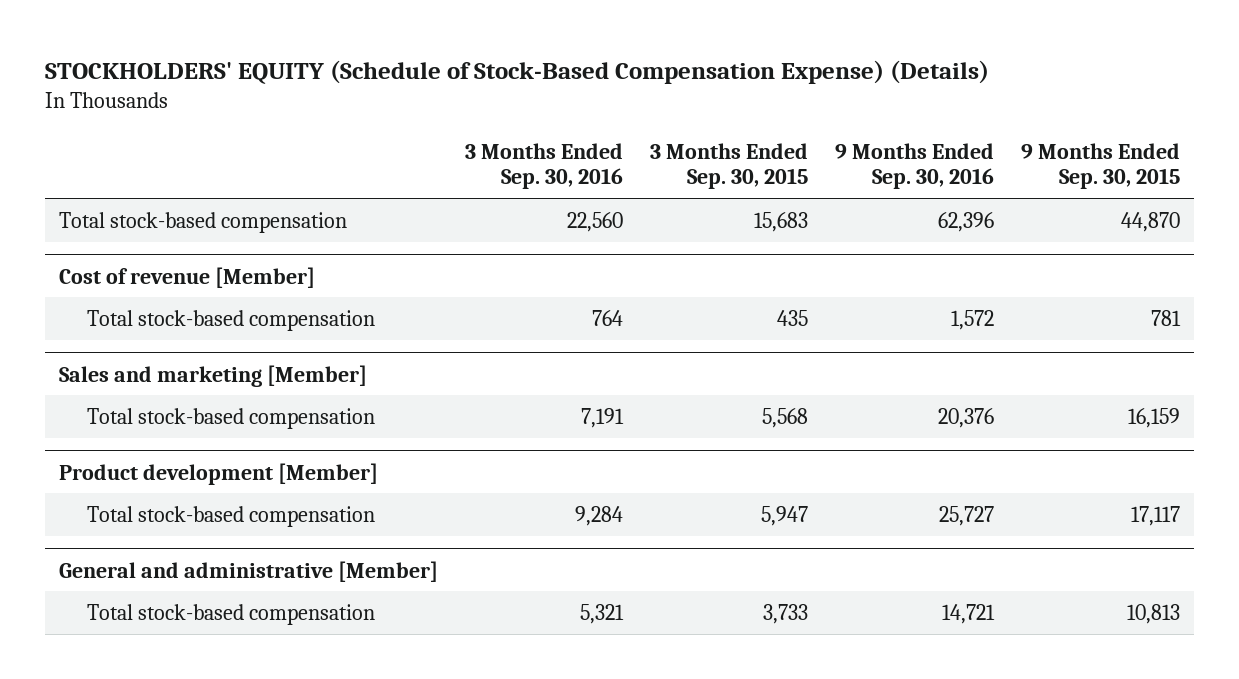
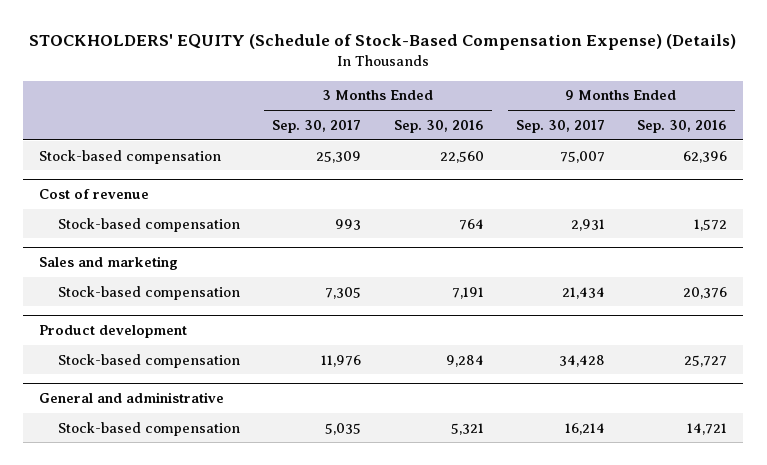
[649,142,808,190] 3 Months Ended Sep. 30, 2015 -> none
[1021,142,1181,190] 9 Months Ended Sep. 30, 2015 -> none
none -> [272,119,362,133] Sep. 30, 2017
none -> [515,119,605,133] Sep. 30, 2017
[58,211,347,233] Total stock-based compensation -> [39,149,222,164] Stock-based compensation
[58,266,315,288] Cost of revenue [Member] -> [39,188,150,199] Cost of revenue
[86,309,375,331] Total stock-based compensation -> [57,217,240,232] Stock-based compensation
[58,364,367,387] Sales and marketing [Member] -> [39,255,179,270] Sales and marketing
[86,407,375,429] Total stock-based compensation -> [57,285,240,300] Stock-based compensation
[58,462,378,485] Product development [Member] -> [39,324,188,338] Product development
[86,505,375,527] Total stock-based compensation -> [57,353,240,368] Stock-based compensation
[58,560,438,582] General and administrative [Member] -> [39,391,225,403] General and administrative
[86,603,375,625] Total stock-based compensation -> [57,421,240,436] Stock-based compensation

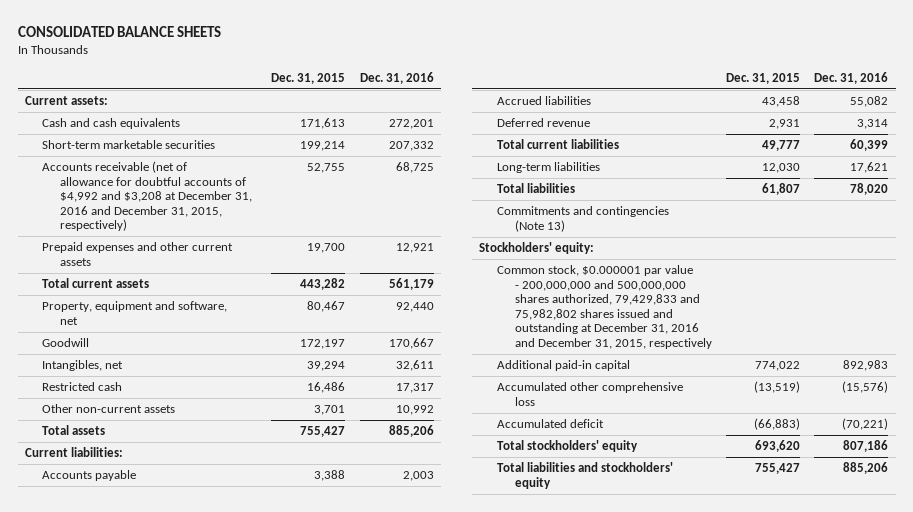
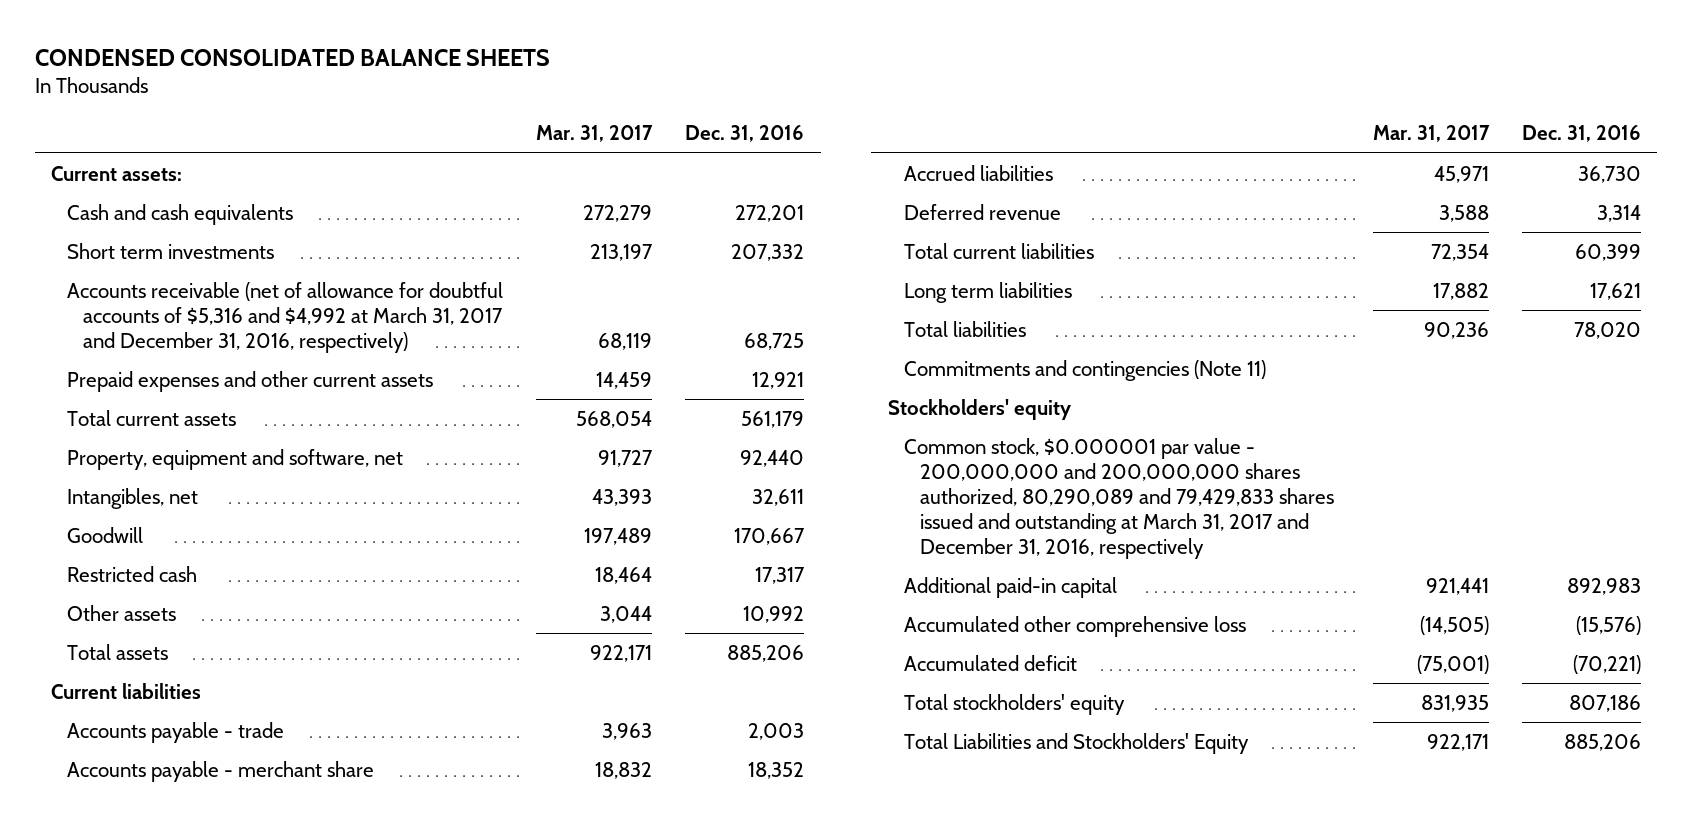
[17,26,221,38] CONSOLIDATED BALANCE SHEETS -> [34,49,550,67] CONDENSED CONSOLIDATED BALANCE SHEETS
[271,72,346,84] Dec. 31, 2015 -> none
none -> [536,125,654,143] Mar. 31, 2017
[42,140,216,150] Short-term marketable securities -> [67,242,275,259] Short term investments
[42,161,253,232] Accounts receivable (net of allowance for doubtful accounts of $4,992 and $3,208 at December 31, 2016 and December 31, 2015, respectively) -> [67,281,504,353] Accounts receivable (net of allowance for doubtful accounts of $5,316 and $4,992 at March 31, 2017 and December 31, 2016, respectively)
[42,338,90,348] Goodwill -> [67,526,144,543] Goodwill
[42,404,176,414] Other non-current assets -> [67,604,177,621] Other assets
[24,447,123,458] Current liabilities: -> [51,682,202,699] Current liabilities
[42,470,137,482] Accounts payable -> [67,721,285,743] Accounts payable - trade
none -> [67,760,375,782] Accounts payable - merchant share
[850,96,889,108] 55,082 -> [1577,165,1641,183] 36,730
[497,162,601,174] Long-term liabilities -> [903,281,1072,303] Long term liabilities
[497,206,670,232] Commitments and contingencies (Note 13) -> [903,359,1266,381] Commitments and contingencies (Note 11)
[479,242,595,255] Stockholders' equity: -> [887,398,1071,420] Stockholders' equity
[497,265,712,349] Common stock, $0.000001 par value - 200,000,000 and 500,000,000 shares authorized, 79,429,833 and 75,982,802 shares issued and outstanding at December 31, 2016 and December 31, 2015, respectively -> [903,437,1334,559] Common stock, $0.000001 par value - 200,000,000 and 200,000,000 shares authorized, 80,290,089 and 79,429,833 shares issued and outstanding at March 31, 2017 and December 31, 2016, respectively
[497,462,674,489] Total liabilities and stockholders' equity -> [903,732,1249,754] Total Liabilities and Stockholders' Equity

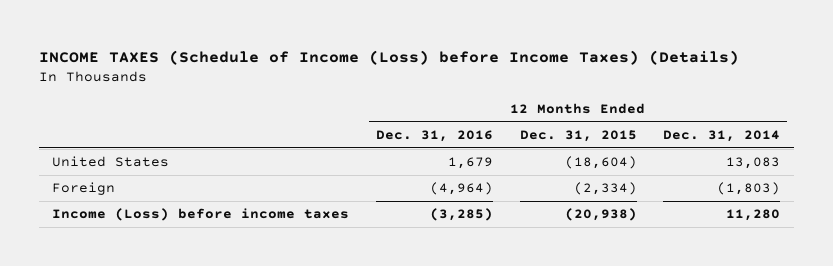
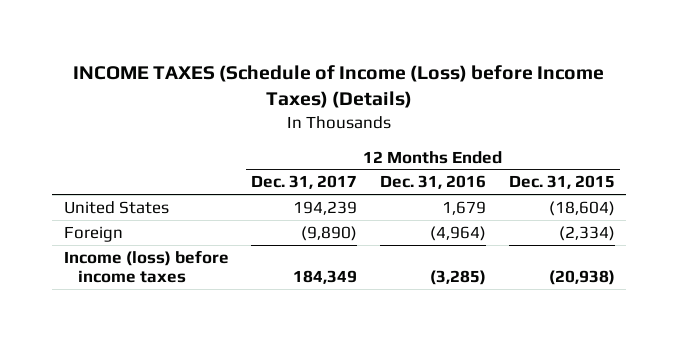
[663,129,781,142] Dec. 31, 2014 -> none
none -> [251,175,358,190] Dec. 31, 2017
[52,208,350,222] Income (Loss) before income taxes -> [63,249,229,284] Income (loss) before income taxes

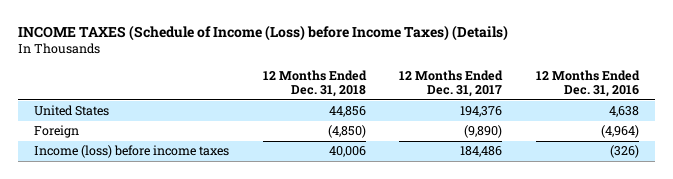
[508,175,615,190] Dec. 31, 2015 -> none
none -> [262,69,367,98] 12 Months Ended Dec. 31, 2018
[293,200,358,215] 194,239 -> [460,106,503,118] 194,376
[442,200,487,215] 1,679 -> [608,106,639,118] 4,638
[293,270,358,285] 184,349 -> [460,146,503,158] 184,486
[430,270,487,286] (3,285) -> [609,145,639,159] (326)

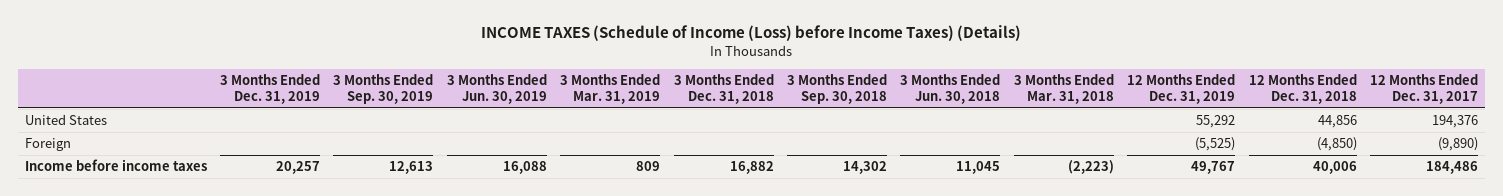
[535,69,640,98] 12 Months Ended Dec. 31, 2016 -> none
none -> [219,74,320,104] 3 Months Ended Dec. 31, 2019
none -> [333,74,434,104] 3 Months Ended Sep. 30, 2019
none -> [446,74,547,104] 3 Months Ended Jun. 30, 2019
none -> [560,74,661,104] 3 Months Ended Mar. 31, 2019
none -> [673,74,774,104] 3 Months Ended Dec. 31, 2018
none -> [787,74,888,104] 3 Months Ended Sep. 30, 2018
none -> [900,74,1001,104] 3 Months Ended Jun. 30, 2018
none -> [1013,74,1114,104] 3 Months Ended Mar. 31, 2018
none -> [1127,74,1236,104] 12 Months Ended Dec. 31, 2019
[34,145,230,159] Income (loss) before income taxes -> [24,159,207,172] Income before income taxes

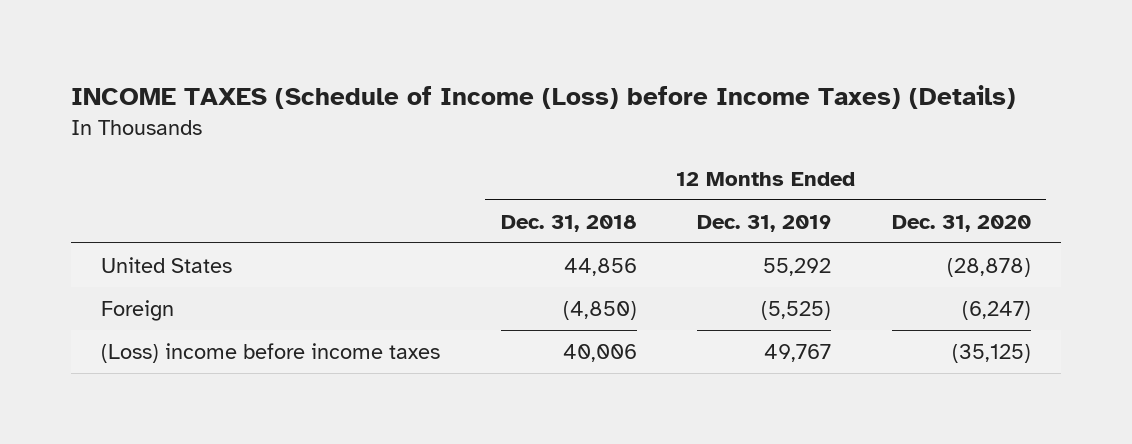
[219,74,320,104] 3 Months Ended Dec. 31, 2019 -> none
[333,74,434,104] 3 Months Ended Sep. 30, 2019 -> none
[446,74,547,104] 3 Months Ended Jun. 30, 2019 -> none
[560,74,661,104] 3 Months Ended Mar. 31, 2019 -> none
[673,74,774,104] 3 Months Ended Dec. 31, 2018 -> none
[787,74,888,104] 3 Months Ended Sep. 30, 2018 -> none
[900,74,1001,104] 3 Months Ended Jun. 30, 2018 -> none
[1013,74,1114,104] 3 Months Ended Mar. 31, 2018 -> none
[1370,74,1479,104] 12 Months Ended Dec. 31, 2017 -> none
none -> [891,214,1031,232] Dec. 31, 2020
[24,159,207,172] Income before income taxes -> [100,343,440,364] (Loss) income before income taxes

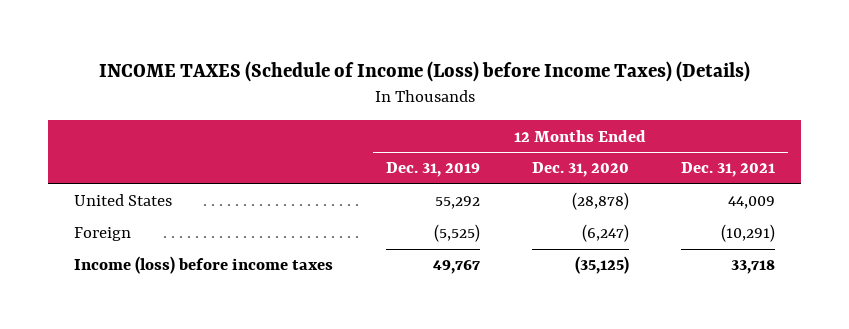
[500,214,637,232] Dec. 31, 2018 -> none
none -> [681,162,776,178] Dec. 31, 2021
[100,343,440,364] (Loss) income before income taxes -> [74,256,334,275] Income (loss) before income taxes

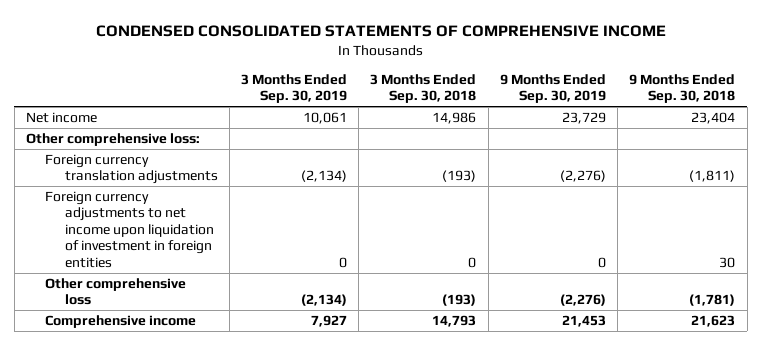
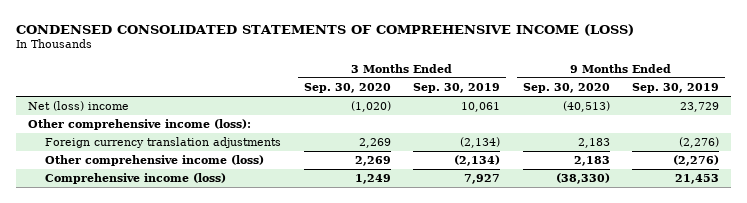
[95,25,666,38] CONDENSED CONSOLIDATED STATEMENTS OF COMPREHENSIVE INCOME -> [16,23,635,36] CONDENSED CONSOLIDATED STATEMENTS OF COMPREHENSIVE INCOME (LOSS)
[370,73,477,104] 3 Months Ended Sep. 30, 2018 -> none
[629,73,736,104] 9 Months Ended Sep. 30, 2018 -> none
none -> [303,83,391,94] Sep. 30, 2020
none -> [522,83,610,94] Sep. 30, 2020
[26,111,98,123] Net income -> [27,101,129,112] Net (loss) income
[26,132,201,146] Other comprehensive loss: -> [27,119,251,131] Other comprehensive income (loss):
[45,190,214,269] Foreign currency adjustments to net income upon liquidation of investment in foreign entities -> none
[45,277,187,306] Other comprehensive loss -> [45,155,265,167] Other comprehensive income (loss)
[45,314,197,328] Comprehensive income -> [45,173,227,185] Comprehensive income (loss)

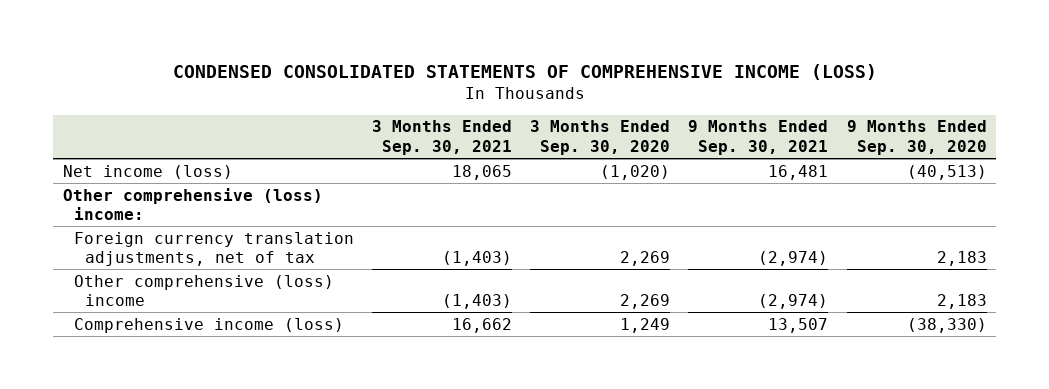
[413,83,501,94] Sep. 30, 2019 -> none
[632,83,720,94] Sep. 30, 2019 -> none
none -> [371,120,512,155] 3 Months Ended Sep. 30, 2021
none -> [688,120,829,155] 9 Months Ended Sep. 30, 2021
[27,101,129,112] Net (loss) income -> [62,164,233,179] Net income (loss)
[27,119,251,131] Other comprehensive income (loss): -> [62,187,323,221] Other comprehensive (loss) income:
[45,137,282,149] Foreign currency translation adjustments -> [73,231,354,267] Foreign currency translation adjustments, net of tax
[45,155,265,167] Other comprehensive income (loss) -> [73,274,334,307] Other comprehensive (loss) income

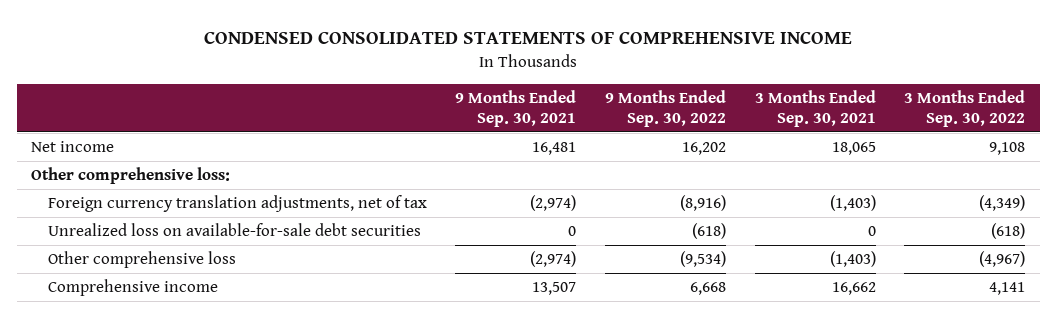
[172,63,877,80] CONDENSED CONSOLIDATED STATEMENTS OF COMPREHENSIVE INCOME (LOSS) -> [204,30,853,44] CONDENSED CONSOLIDATED STATEMENTS OF COMPREHENSIVE INCOME
[530,120,671,155] 3 Months Ended Sep. 30, 2020 -> none
[846,120,987,155] 9 Months Ended Sep. 30, 2020 -> none
none -> [604,90,726,128] 9 Months Ended Sep. 30, 2022
none -> [904,90,1026,128] 3 Months Ended Sep. 30, 2022
[62,164,233,179] Net income (loss) -> [31,141,115,153] Net income
[62,187,323,221] Other comprehensive (loss) income: -> [31,167,231,185] Other comprehensive loss:
none -> [47,223,421,237] Unrealized loss on available-for-sale debt securities
[73,274,334,307] Other comprehensive (loss) income -> [47,251,236,269] Other comprehensive loss
[73,317,344,333] Comprehensive income (loss) -> [47,279,218,297] Comprehensive income

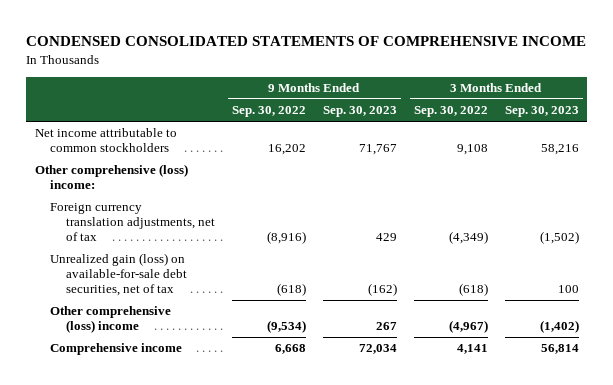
[455,90,577,128] 9 Months Ended Sep. 30, 2021 -> none
[754,90,876,128] 3 Months Ended Sep. 30, 2021 -> none
none -> [322,106,397,118] Sep. 30, 2023
none -> [504,106,579,118] Sep. 30, 2023
[31,141,115,153] Net income -> [34,128,177,153] Net income attributable to common stockholders
[31,167,231,185] Other comprehensive loss: -> [34,164,188,190] Other comprehensive (loss) income:
[47,223,421,237] Unrealized loss on available-for-sale debt securities -> [50,253,188,297] Unrealized gain (loss) on available-for-sale debt securities, net of tax
[47,251,236,269] Other comprehensive loss -> [50,306,172,334] Other comprehensive (loss) income

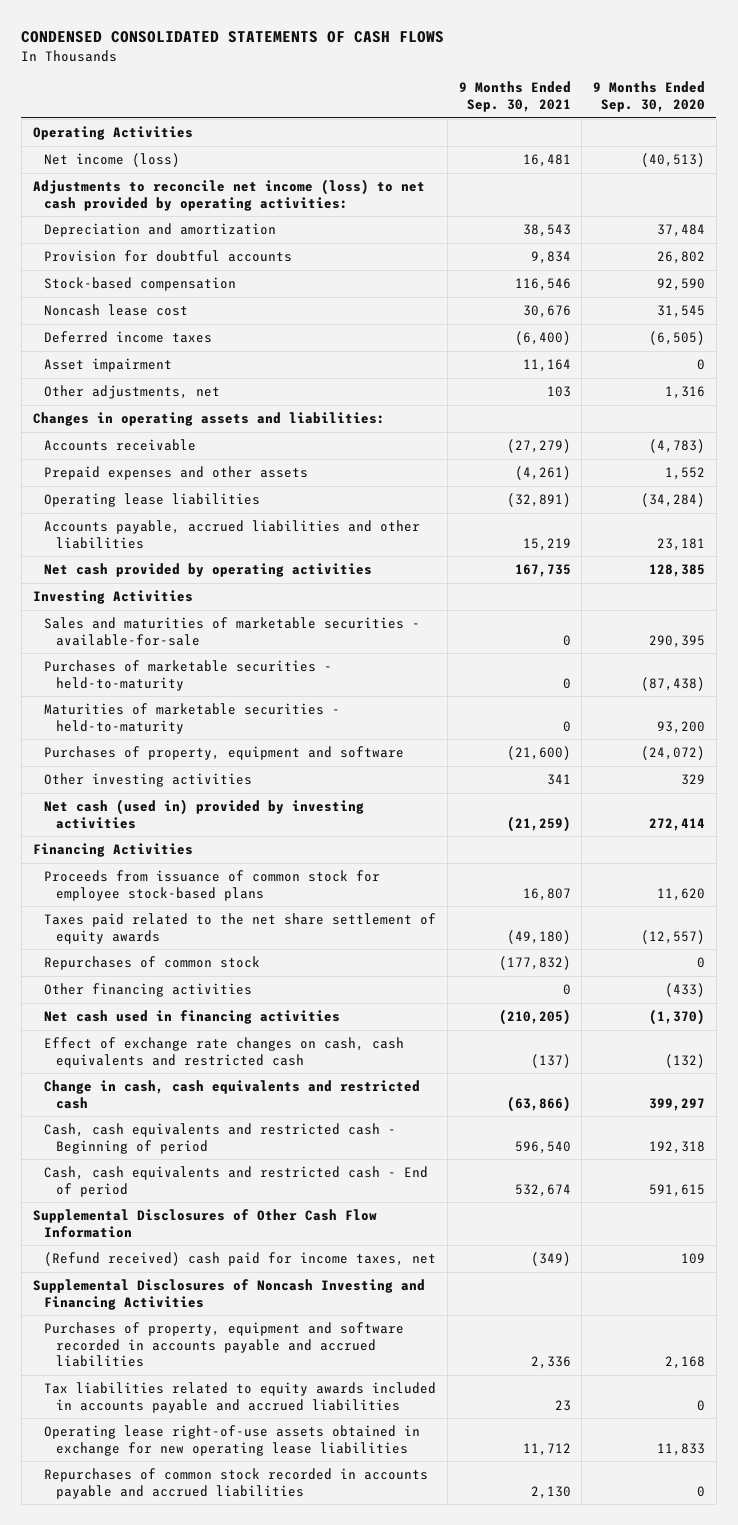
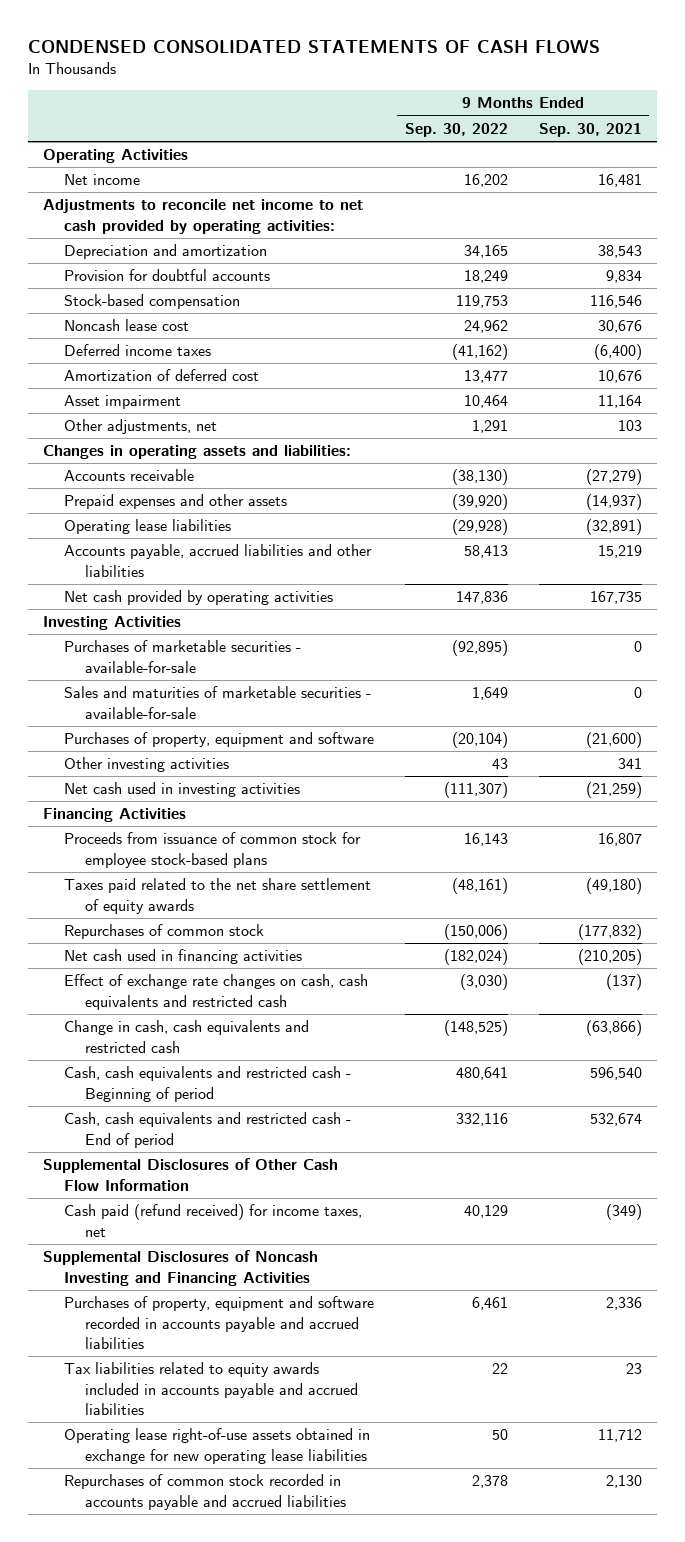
[593,81,706,113] 9 Months Ended Sep. 30, 2020 -> none
none -> [404,122,508,137] Sep. 30, 2022
[44,153,181,168] Net income (loss) -> [64,174,141,186] Net income
[32,179,425,211] Adjustments to reconcile net income (loss) to net cash provided by operating activities: -> [43,199,364,234] Adjustments to reconcile net income to net cash provided by operating activities:
none -> [64,369,260,382] Amortization of deferred cost
[514,466,571,481] (4,261) -> [585,494,642,511] (14,937)
none -> [64,640,302,673] Purchases of marketable securities - available-for-sale
[44,660,333,691] Purchases of marketable securities - held-to-maturity -> none
[44,703,341,734] Maturities of marketable securities - held-to-maturity -> none
[44,799,365,829] Net cash (used in) provided by investing activities -> [64,782,301,798] Net cash used in investing activities
[44,983,253,998] Other financing activities -> none
[44,1252,437,1267] (Refund received) cash paid for income taxes, net -> [64,1204,363,1237] Cash paid (refund received) for income taxes, net

